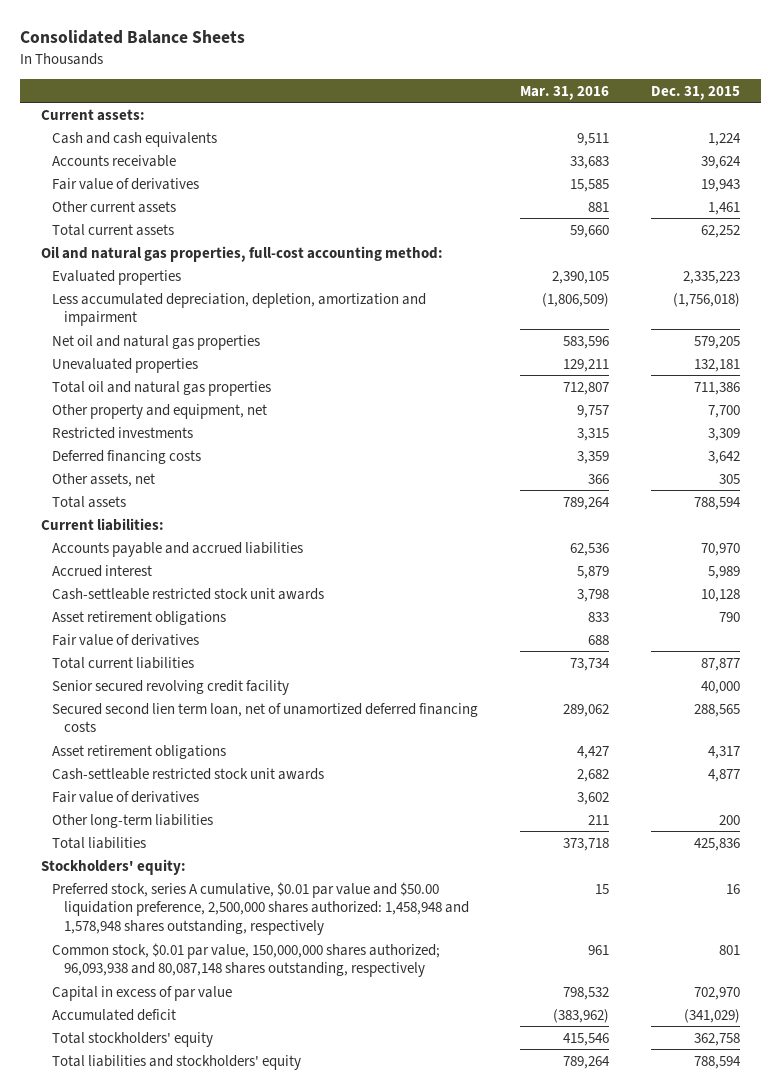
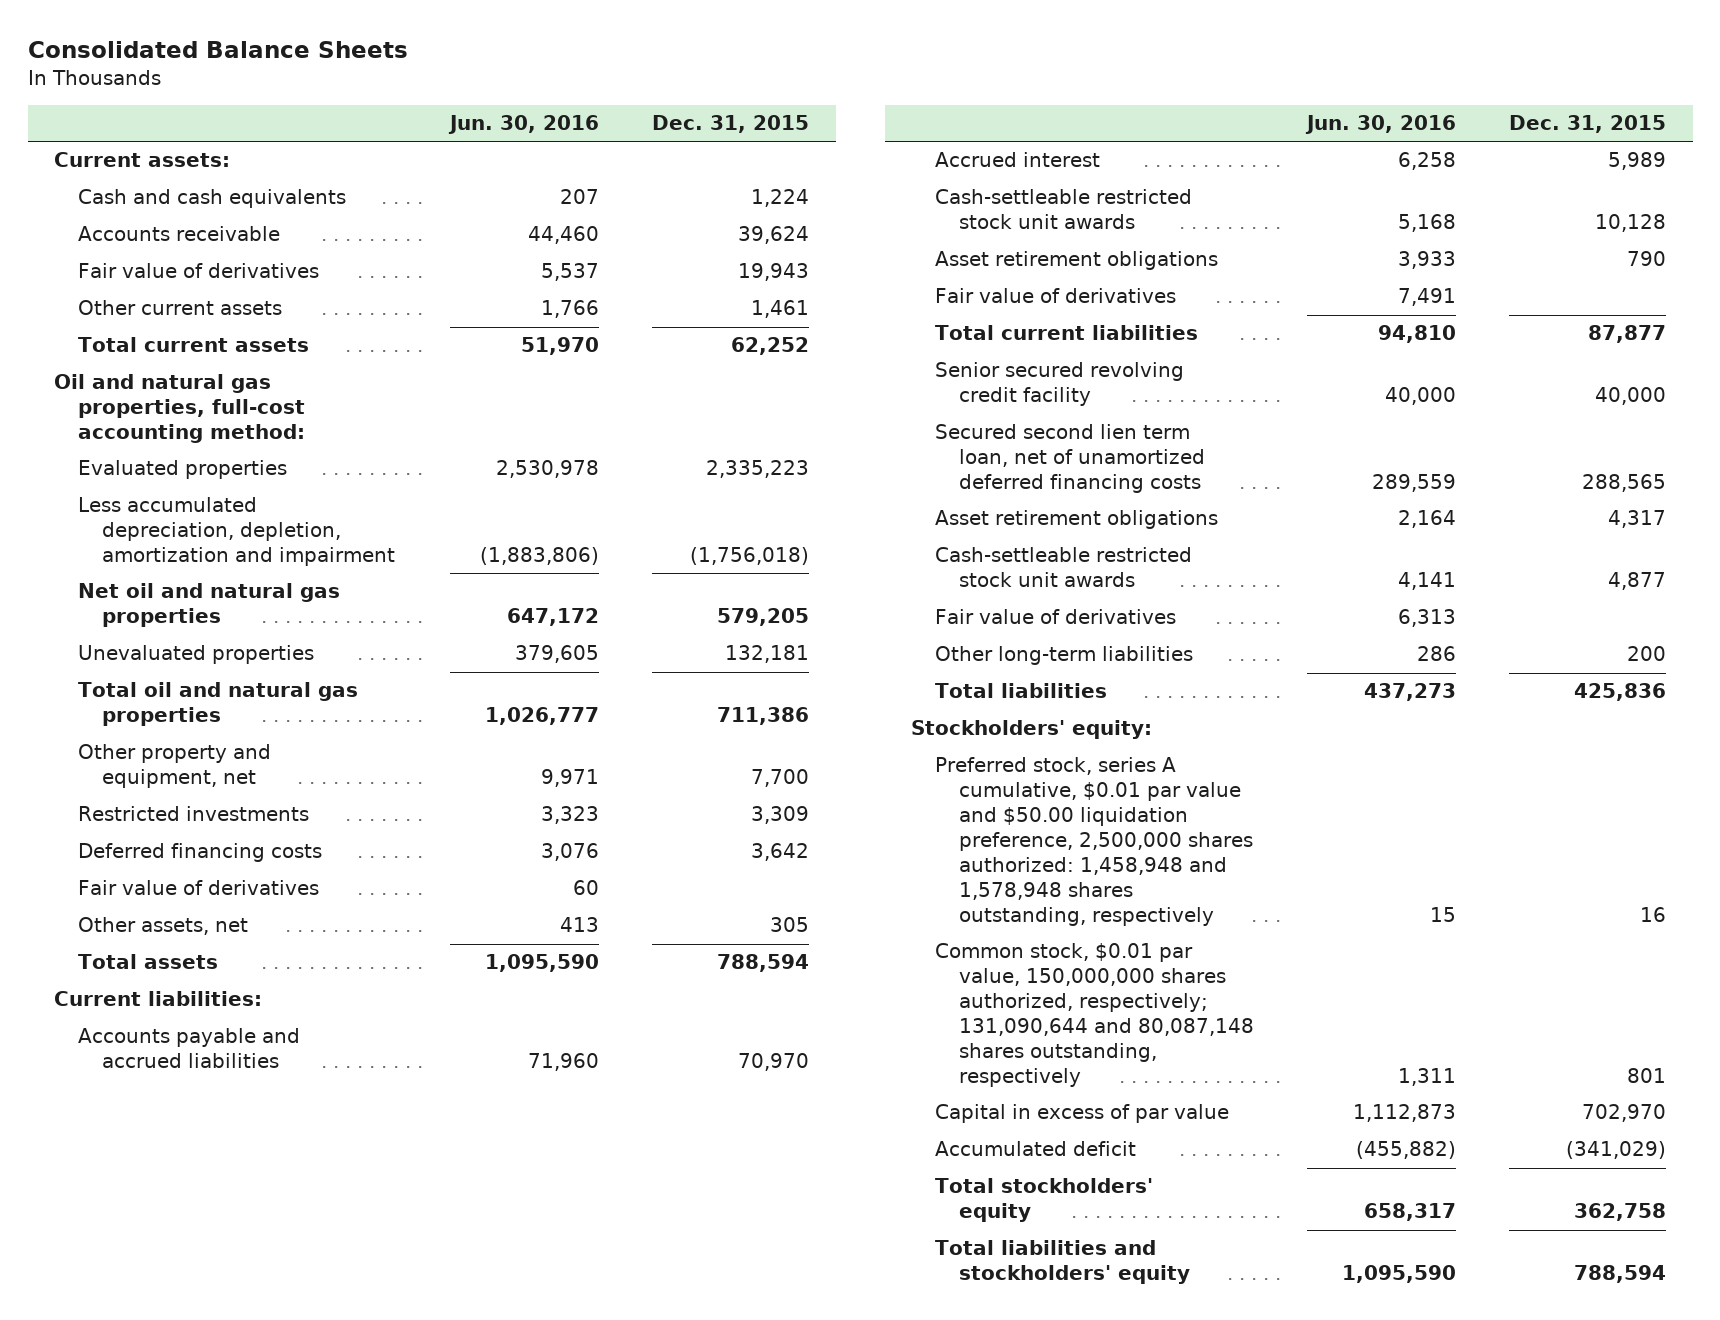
[520,85,610,100] Mar. 31, 2016 -> none
none -> [447,115,599,135] Jun. 30, 2016
none -> [78,880,320,896] Fair value of derivatives
[52,942,441,978] Common stock, $0.01 par value, 150,000,000 shares authorized; 96,093,938 and 80,087,148 shares outstanding, respectively -> [935,943,1254,1088] Common stock, $0.01 par value, 150,000,000 shares authorized, respectively; 131,090,644 and 80,087,148 shares outstanding, respectively

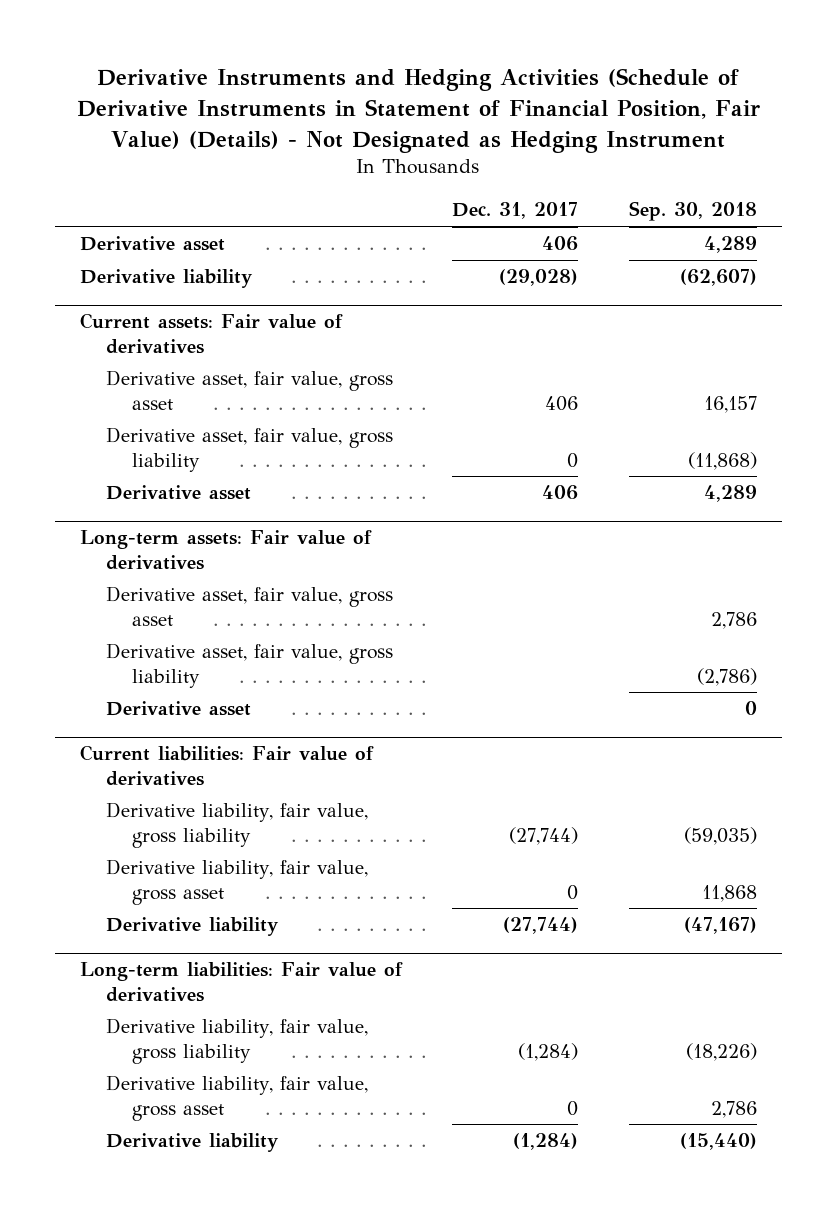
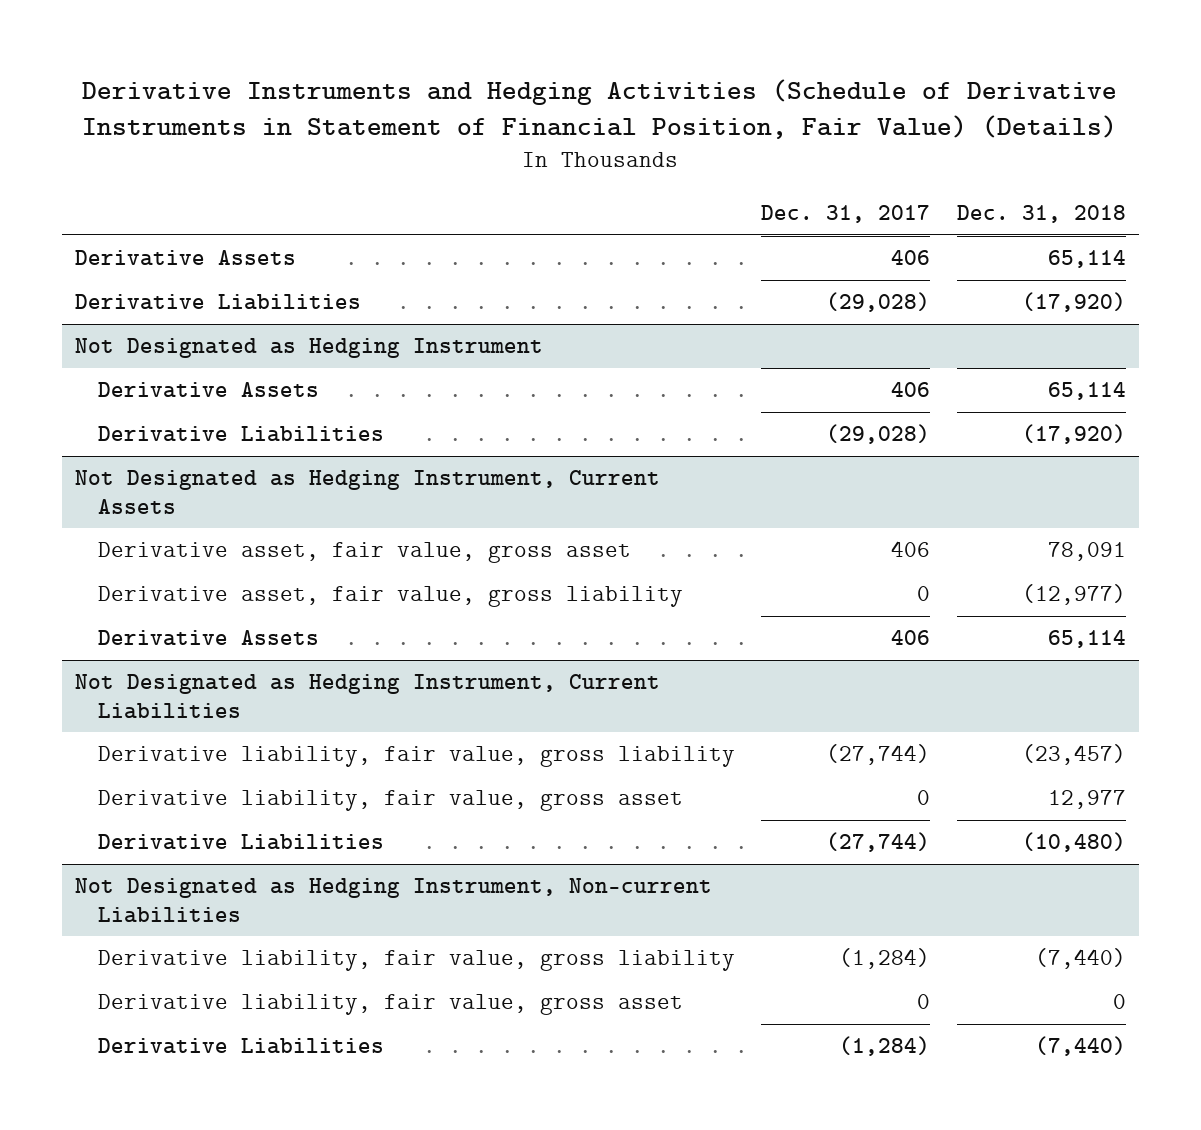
[77,68,761,153] Derivative Instruments and Hedging Activities (Schedule of Derivative Instruments in Statement of Financial Position, Fair Value) (Details) - Not Designated as Hedging Instrument -> [82,78,1118,140] Derivative Instruments and Hedging Activities (Schedule of Derivative Instruments in Statement of Financial Position, Fair Value) (Details)
[628,201,757,222] Sep. 30, 2018 -> none
none -> [956,205,1126,224] Dec. 31, 2018
[79,236,225,252] Derivative asset -> [75,250,297,267] Derivative Assets
[79,269,253,289] Derivative liability -> [75,294,362,311] Derivative Liabilities
[79,313,343,354] Current assets: Fair value of derivatives -> [75,338,544,359] Not Designated as Hedging Instrument
none -> [97,382,319,399] Derivative Assets
none -> [97,426,384,443] Derivative Liabilities
none -> [75,470,661,514] Not Designated as Hedging Instrument, Current Assets
[79,530,372,570] Long-term assets: Fair value of derivatives -> none
[105,586,393,626] Derivative asset, fair value, gross asset -> none
[105,643,393,688] Derivative asset, fair value, gross liability -> none
[105,701,251,717] Derivative asset -> none
[79,745,374,786] Current liabilities: Fair value of derivatives -> none
[105,485,251,501] Derivative asset -> [97,630,319,647] Derivative Assets
none -> [75,674,661,719] Not Designated as Hedging Instrument, Current Liabilities
[79,962,403,1002] Long-term liabilities: Fair value of derivatives -> none
[105,917,279,937] Derivative liability -> [97,834,384,851] Derivative Liabilities
none -> [75,878,713,923] Not Designated as Hedging Instrument, Non-current Liabilities
[105,1133,279,1153] Derivative liability -> [97,1038,384,1055] Derivative Liabilities

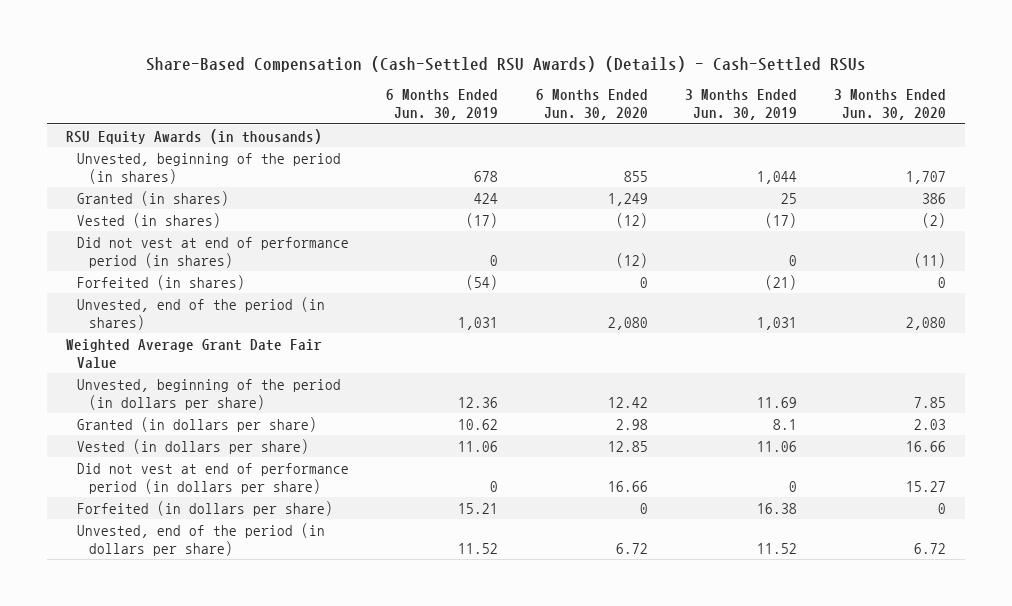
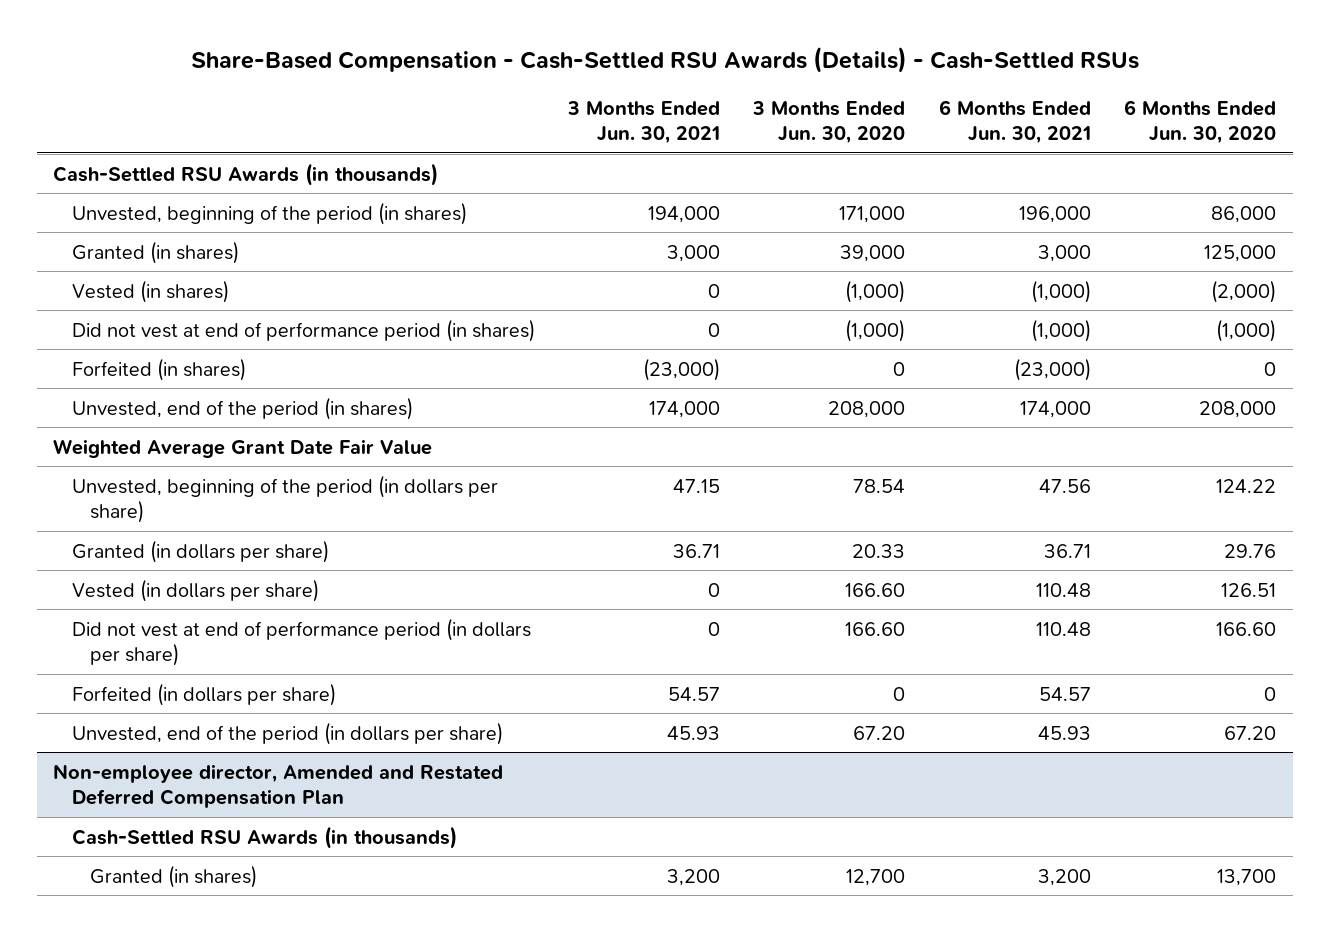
[145,56,866,73] Share-Based Compensation (Cash-Settled RSU Awards) (Details) - Cash-Settled RSUs -> [190,47,1139,74] Share-Based Compensation - Cash-Settled RSU Awards (Details) - Cash-Settled RSUs
[386,89,499,121] 6 Months Ended Jun. 30, 2019 -> none
[684,89,797,121] 3 Months Ended Jun. 30, 2019 -> none
none -> [567,100,721,145] 3 Months Ended Jun. 30, 2021
none -> [938,99,1091,145] 6 Months Ended Jun. 30, 2021
[65,128,322,144] RSU Equity Awards (in thousands) -> [53,162,439,186] Cash-Settled RSU Awards (in thousands)
[623,170,648,182] 855 -> [1211,205,1277,223] 86,000
[905,170,946,184] 1,707 -> [839,205,906,223] 171,000
[607,192,648,206] 1,249 -> [1204,244,1277,262] 125,000
[921,192,946,204] 386 -> [840,244,906,262] 39,000
[615,212,648,228] (12) -> [1211,279,1277,303] (2,000)
[921,212,946,228] (2) -> [845,279,906,303] (1,000)
[615,252,648,268] (12) -> [1216,318,1277,342] (1,000)
[913,252,946,268] (11) -> [845,318,906,342] (1,000)
[607,316,648,330] 2,080 -> [1199,400,1277,418] 208,000
[905,316,946,330] 2,080 -> [828,400,906,418] 208,000
[607,396,648,408] 12.42 -> [1216,478,1277,493] 124.22
[913,396,946,408] 7.85 -> [853,478,906,493] 78.54
[615,418,648,430] 2.98 -> [1224,543,1277,558] 29.76
[913,418,946,430] 2.03 -> [852,543,906,558] 20.33
[607,440,648,452] 12.85 -> [1221,582,1277,597] 126.51
[905,440,946,452] 16.66 -> [845,582,906,597] 166.60
[607,480,648,492] 16.66 -> [1216,621,1277,636] 166.60
[905,480,946,492] 15.27 -> [845,621,906,636] 166.60
[615,542,648,554] 6.72 -> [1224,725,1277,740] 67.20
[913,542,946,554] 6.72 -> [853,725,906,740] 67.20
none -> [53,763,504,808] Non-employee director, Amended and Restated Deferred Compensation Plan
none -> [71,825,457,849] Cash-Settled RSU Awards (in thousands)
none -> [89,864,257,888] Granted (in shares)

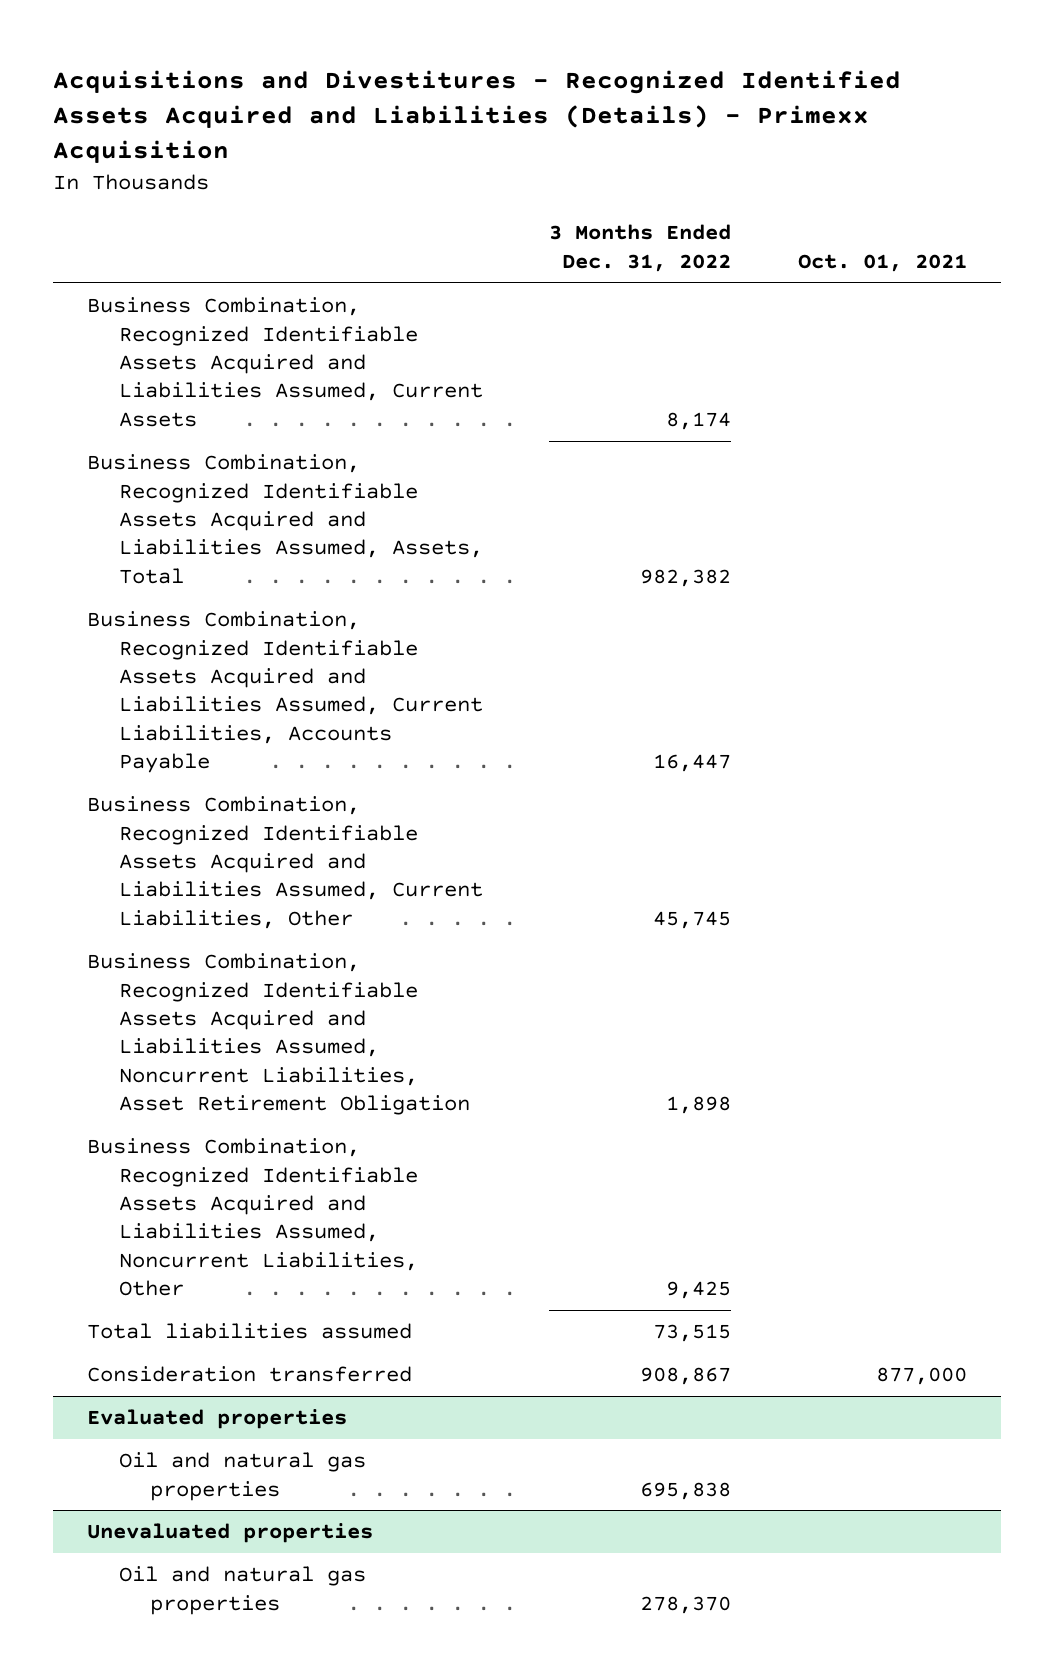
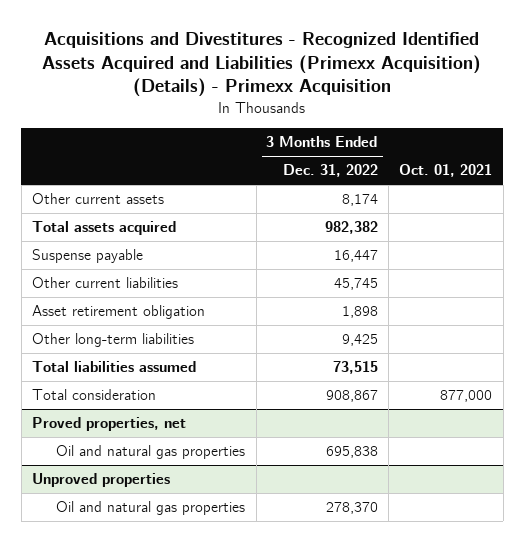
[53,70,902,164] Acquisitions and Divestitures - Recognized Identified Assets Acquired and Liabilities (Details) - Primexx Acquisition -> [42,32,482,98] Acquisitions and Divestitures - Recognized Identified Assets Acquired and Liabilities (Primexx Acquisition) (Details) - Primexx Acquisition
[86,297,483,427] Business Combination, Recognized Identifiable Assets Acquired and Liabilities Assumed, Current Assets -> [32,193,165,205] Other current assets
[86,454,483,584] Business Combination, Recognized Identifiable Assets Acquired and Liabilities Assumed, Assets, Total -> [32,221,177,236] Total assets acquired
[86,611,483,774] Business Combination, Recognized Identifiable Assets Acquired and Liabilities Assumed, Current Liabilities, Accounts Payable -> [32,249,144,264] Suspense payable
[86,796,483,929] Business Combination, Recognized Identifiable Assets Acquired and Liabilities Assumed, Current Liabilities, Other -> [32,277,179,289] Other current liabilities
[86,953,470,1116] Business Combination, Recognized Identifiable Assets Acquired and Liabilities Assumed, Noncurrent Liabilities, Asset Retirement Obligation -> [32,305,206,320] Asset retirement obligation
[86,1138,418,1297] Business Combination, Recognized Identifiable Assets Acquired and Liabilities Assumed, Noncurrent Liabilities, Other -> [32,333,195,348] Other long-term liabilities
[86,1366,412,1383] Consideration transferred -> [32,389,157,401] Total consideration
[86,1409,347,1430] Evaluated properties -> [32,417,187,432] Proved properties, net
[86,1523,373,1544] Unevaluated properties -> [32,473,171,488] Unproved properties

